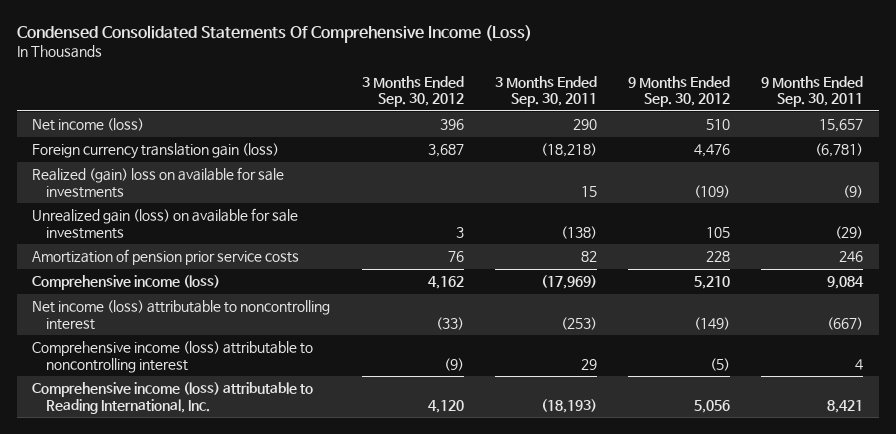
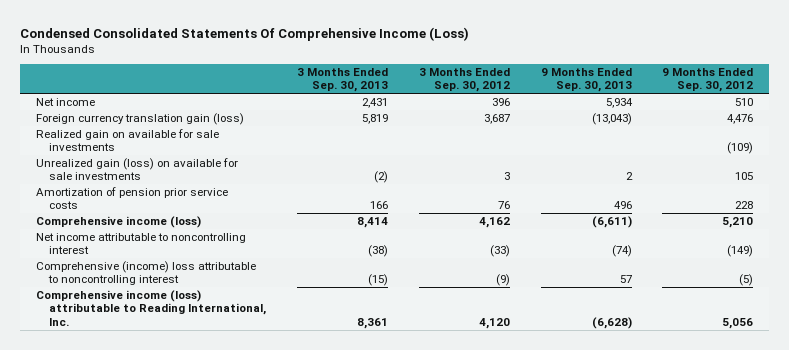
[494,75,597,108] 3 Months Ended Sep. 30, 2011 -> none
[761,75,864,108] 9 Months Ended Sep. 30, 2011 -> none
none -> [296,68,388,93] 3 Months Ended Sep. 30, 2013
none -> [540,68,632,93] 9 Months Ended Sep. 30, 2013
[32,118,145,132] Net income (loss) -> [35,98,95,107] Net income
[32,167,285,198] Realized (gain) loss on available for sale investments -> [35,129,219,152] Realized gain on available for sale investments
[32,300,331,330] Net income (loss) attributable to noncontrolling interest -> [35,233,246,255] Net income attributable to noncontrolling interest
[32,341,314,373] Comprehensive income (loss) attributable to noncontrolling interest -> [35,261,256,286] Comprehensive (income) loss attributable to noncontrolling interest

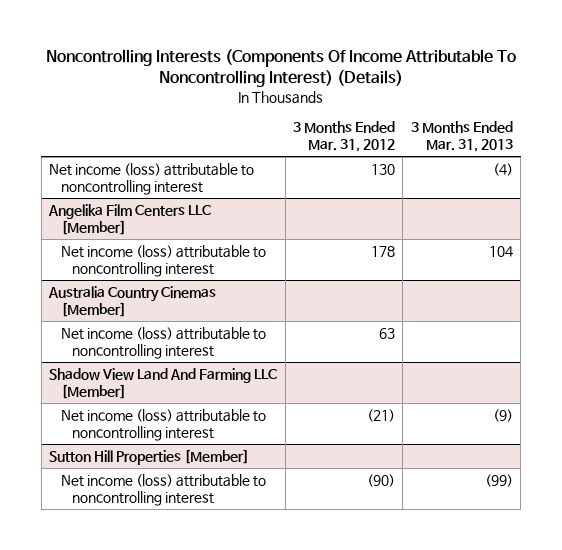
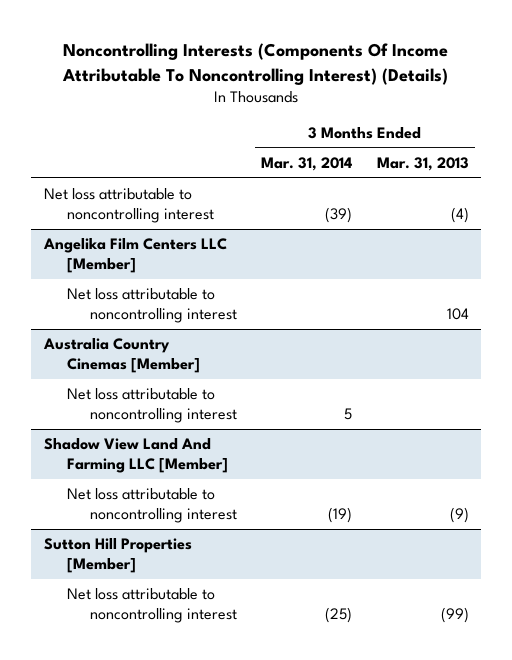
[293,120,396,153] 3 Months Ended Mar. 31, 2012 -> none
none -> [261,157,353,172] Mar. 31, 2014
[49,162,255,196] Net income (loss) attributable to noncontrolling interest -> [43,188,214,223] Net loss attributable to noncontrolling interest
[60,244,266,278] Net income (loss) attributable to noncontrolling interest -> [66,288,237,323] Net loss attributable to noncontrolling interest
[60,326,266,360] Net income (loss) attributable to noncontrolling interest -> [66,388,237,423] Net loss attributable to noncontrolling interest
[60,408,266,442] Net income (loss) attributable to noncontrolling interest -> [66,488,237,523] Net loss attributable to noncontrolling interest
[60,473,266,507] Net income (loss) attributable to noncontrolling interest -> [66,588,237,623] Net loss attributable to noncontrolling interest

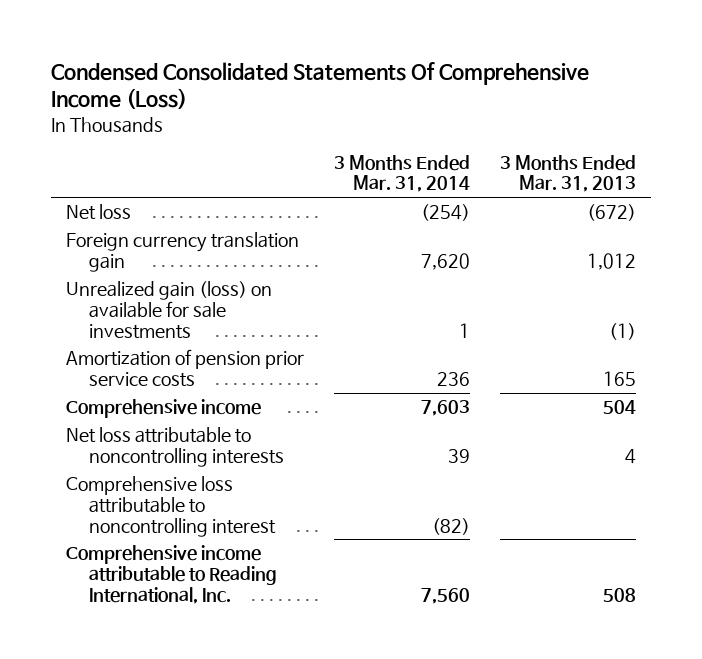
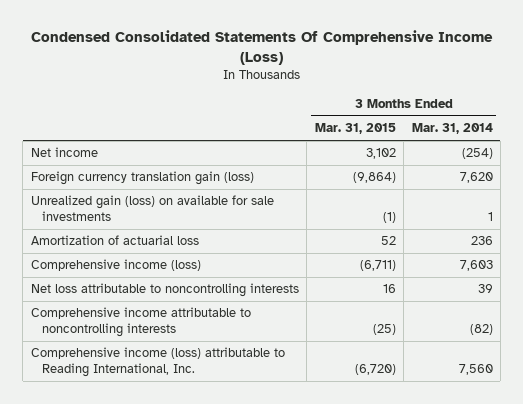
[500,154,637,193] 3 Months Ended Mar. 31, 2013 -> none
none -> [314,123,396,135] Mar. 31, 2015
[66,204,132,221] Net loss -> [30,147,98,158] Net income
[66,232,300,273] Foreign currency translation gain -> [30,171,254,186] Foreign currency translation gain (loss)
[66,349,305,388] Amortization of pension prior service costs -> [30,235,199,246] Amortization of actuarial loss
[66,399,262,419] Comprehensive income -> [30,259,201,272] Comprehensive income (loss)
[66,476,276,537] Comprehensive loss attributable to noncontrolling interest -> [30,307,251,338] Comprehensive income attributable to noncontrolling interests
[66,545,277,604] Comprehensive income attributable to Reading International, Inc. -> [30,347,285,378] Comprehensive income (loss) attributable to Reading International, Inc.

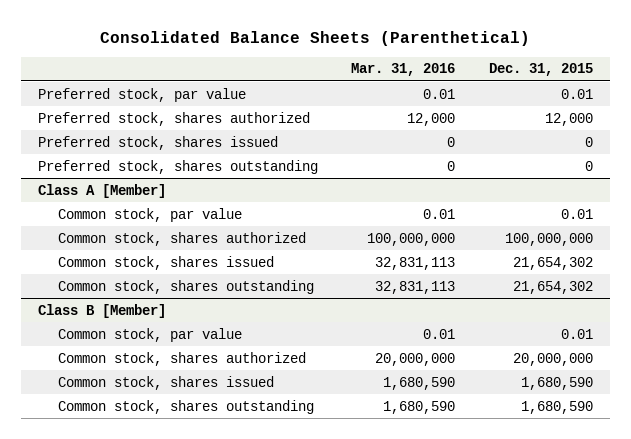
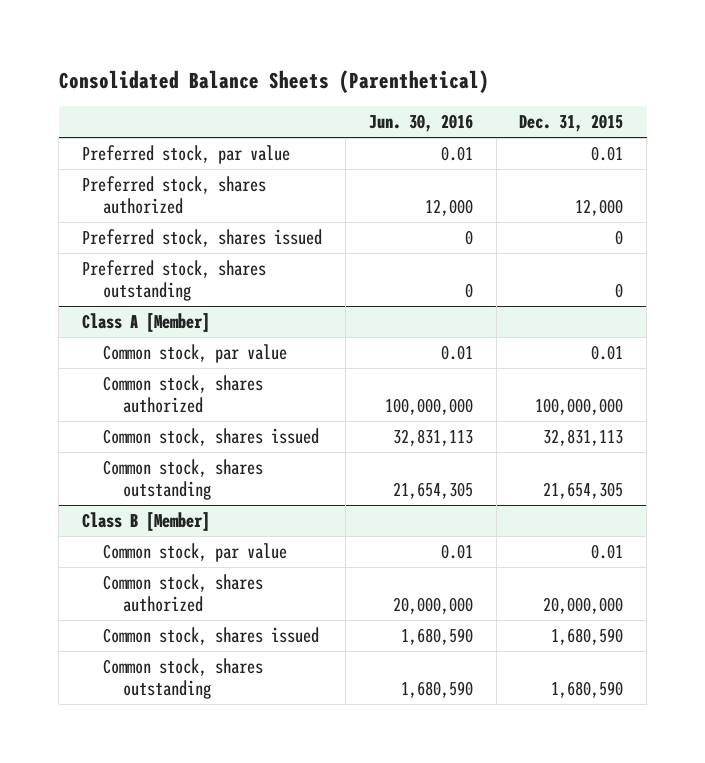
[351,63,456,77] Mar. 31, 2016 -> none
none -> [368,114,473,133] Jun. 30, 2016
[512,256,593,270] 21,654,302 -> [543,428,624,446] 32,831,113
[512,280,593,294] 21,654,302 -> [543,482,624,500] 21,654,305

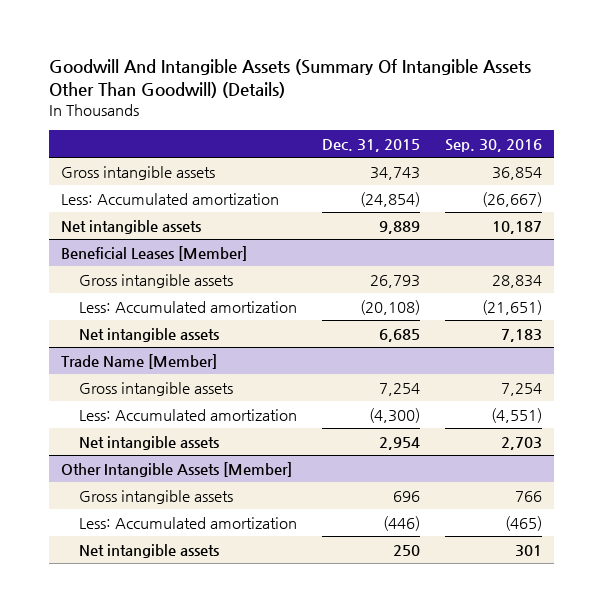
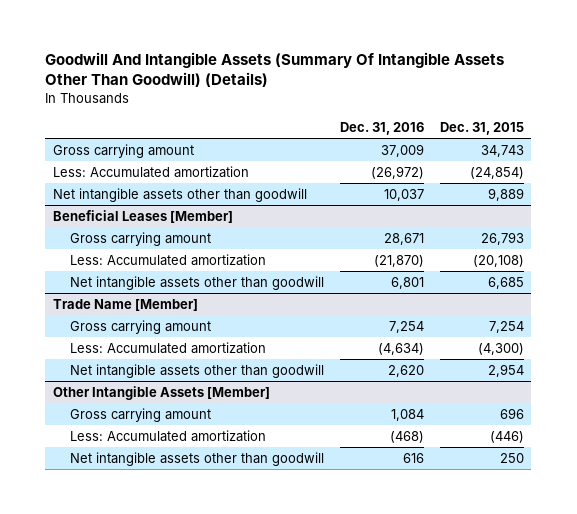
[444,138,542,152] Sep. 30, 2016 -> none
none -> [339,121,424,135] Dec. 31, 2016
[61,165,216,180] Gross intangible assets -> [52,143,194,158] Gross carrying amount
[61,219,202,234] Net intangible assets -> [52,187,307,202] Net intangible assets other than goodwill
[79,273,234,288] Gross intangible assets -> [69,231,211,246] Gross carrying amount
[79,327,220,342] Net intangible assets -> [69,275,324,290] Net intangible assets other than goodwill
[79,381,234,396] Gross intangible assets -> [69,319,211,334] Gross carrying amount
[79,435,220,450] Net intangible assets -> [69,363,324,378] Net intangible assets other than goodwill
[79,489,234,504] Gross intangible assets -> [69,407,211,422] Gross carrying amount
[79,543,220,558] Net intangible assets -> [69,451,324,466] Net intangible assets other than goodwill

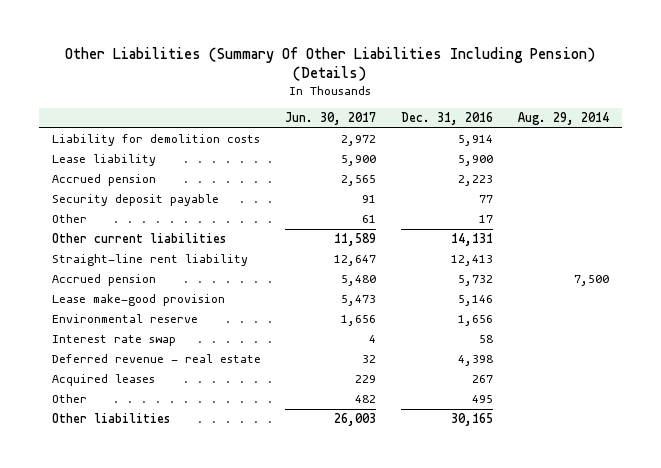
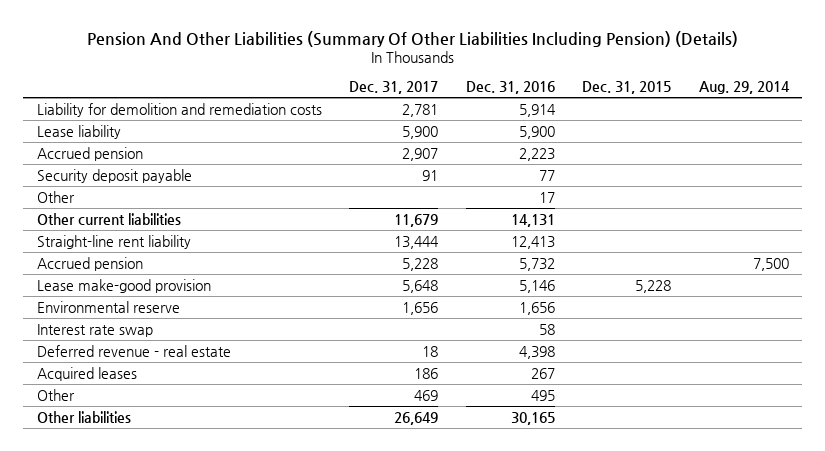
[65,46,596,82] Other Liabilities (Summary Of Other Liabilities Including Pension) (Details) -> [86,30,738,47] Pension And Other Liabilities (Summary Of Other Liabilities Including Pension) (Details)
[285,112,377,126] Jun. 30, 2017 -> none
none -> [349,80,439,94] Dec. 31, 2017
none -> [582,80,672,94] Dec. 31, 2015
[51,134,260,147] Liability for demolition costs -> [36,102,322,117] Liability for demolition and remediation costs

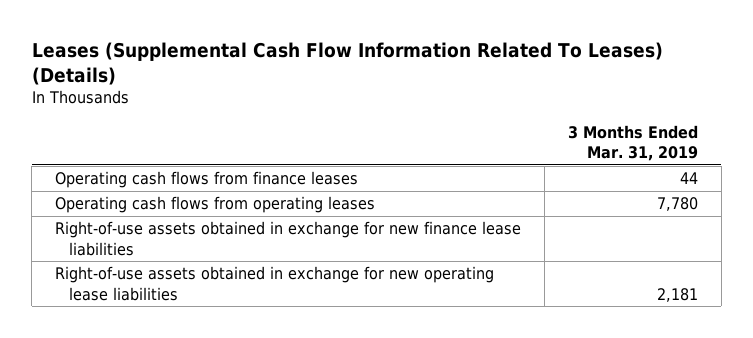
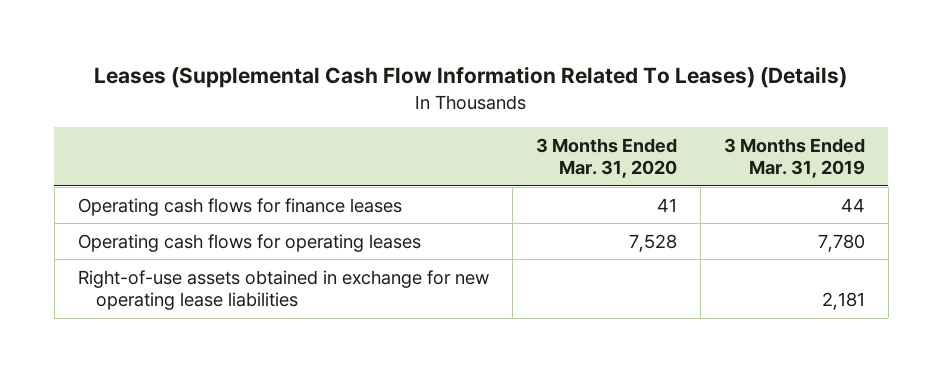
none -> [535,138,677,179] 3 Months Ended Mar. 31, 2020
[55,221,522,256] Right-of-use assets obtained in exchange for new finance lease liabilities -> none
[55,171,359,189] Operating cash flows from finance leases -> [77,197,402,216] Operating cash flows for finance leases
[55,196,376,214] Operating cash flows from operating leases -> [77,233,421,252] Operating cash flows for operating leases

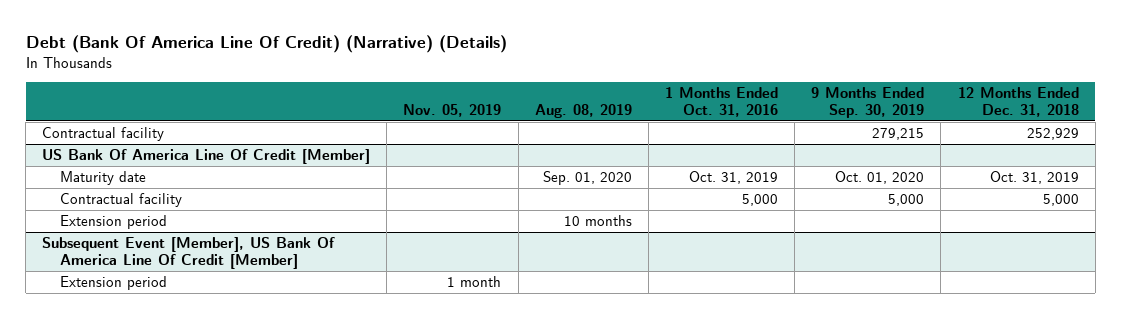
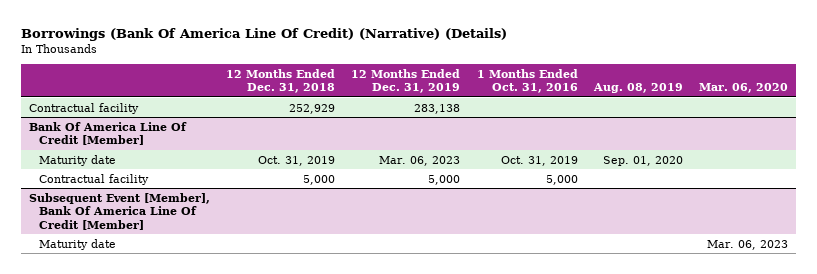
[25,35,507,54] Debt (Bank Of America Line Of Credit) (Narrative) (Details) -> [20,28,507,42] Borrowings (Bank Of America Line Of Credit) (Narrative) (Details)
[403,104,502,118] Nov. 05, 2019 -> none
[811,87,925,119] 9 Months Ended Sep. 30, 2019 -> none
none -> [351,68,461,94] 12 Months Ended Dec. 31, 2019
none -> [699,83,789,94] Mar. 06, 2020
[42,149,371,165] US Bank Of America Line Of Credit [Member] -> [28,121,187,146] Bank Of America Line Of Credit [Member]
[60,215,168,230] Extension period -> none
[60,276,168,291] Extension period -> none
[42,237,336,269] Subsequent Event [Member], US Bank Of America Line Of Credit [Member] -> [28,192,210,231] Subsequent Event [Member], Bank Of America Line Of Credit [Member]
none -> [39,238,117,250] Maturity date

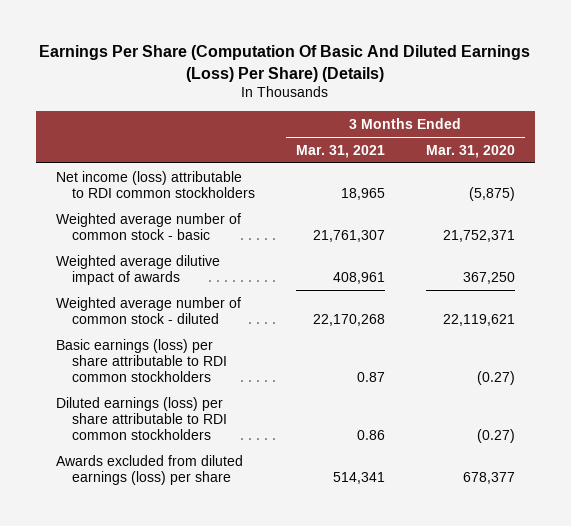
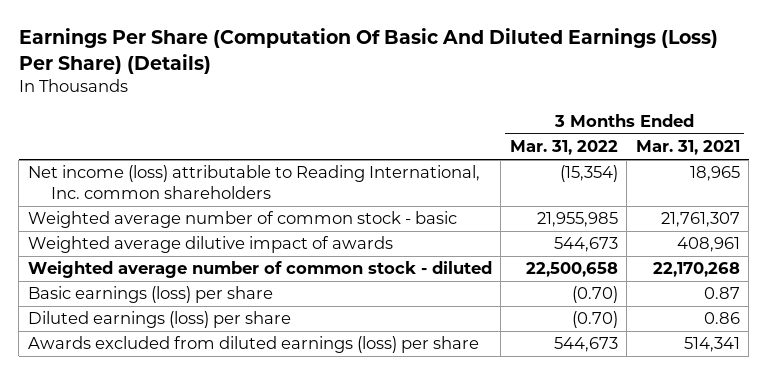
[425,144,515,158] Mar. 31, 2020 -> none
none -> [509,140,618,156] Mar. 31, 2022
[56,170,256,198] Net income (loss) attributable to RDI common stockholders -> [27,165,480,199] Net income (loss) attributable to Reading International, Inc. common shareholders
[56,338,228,383] Basic earnings (loss) per share attributable to RDI common stockholders -> [27,286,273,304] Basic earnings (loss) per share
[56,396,228,441] Diluted earnings (loss) per share attributable to RDI common stockholders -> [27,311,291,329] Diluted earnings (loss) per share

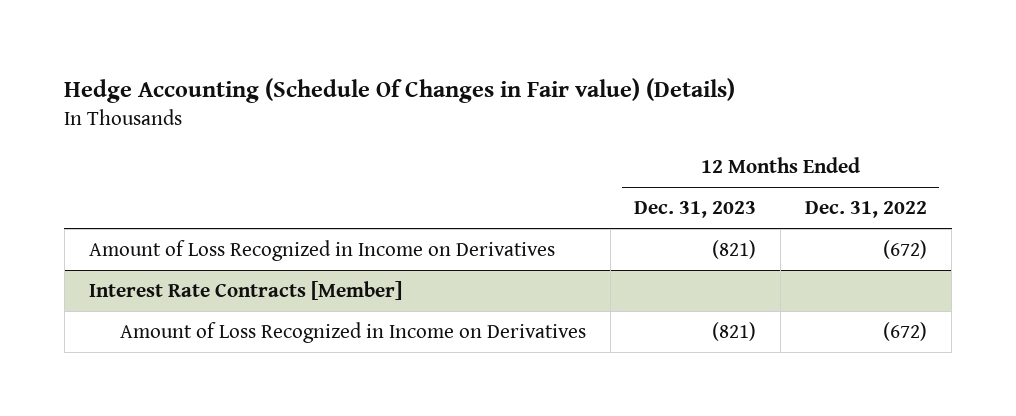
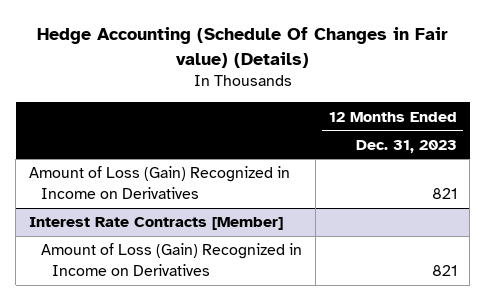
[805,201,928,219] Dec. 31, 2022 -> none
[88,240,555,262] Amount of Loss Recognized in Income on Derivatives -> [29,166,291,199] Amount of Loss (Gain) Recognized in Income on Derivatives
[712,240,757,260] (821) -> [431,187,457,199] 821
[119,322,586,344] Amount of Loss Recognized in Income on Derivatives -> [40,243,302,276] Amount of Loss (Gain) Recognized in Income on Derivatives
[712,322,757,342] (821) -> [431,264,457,276] 821

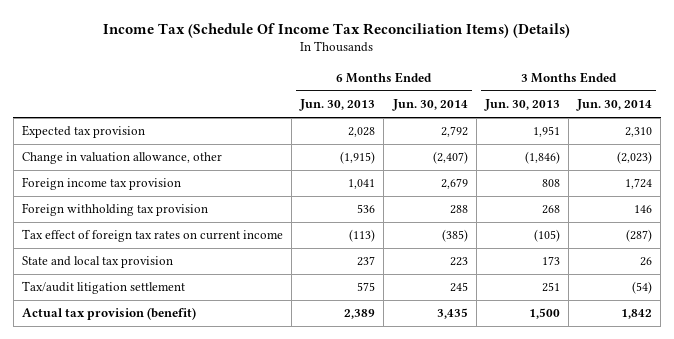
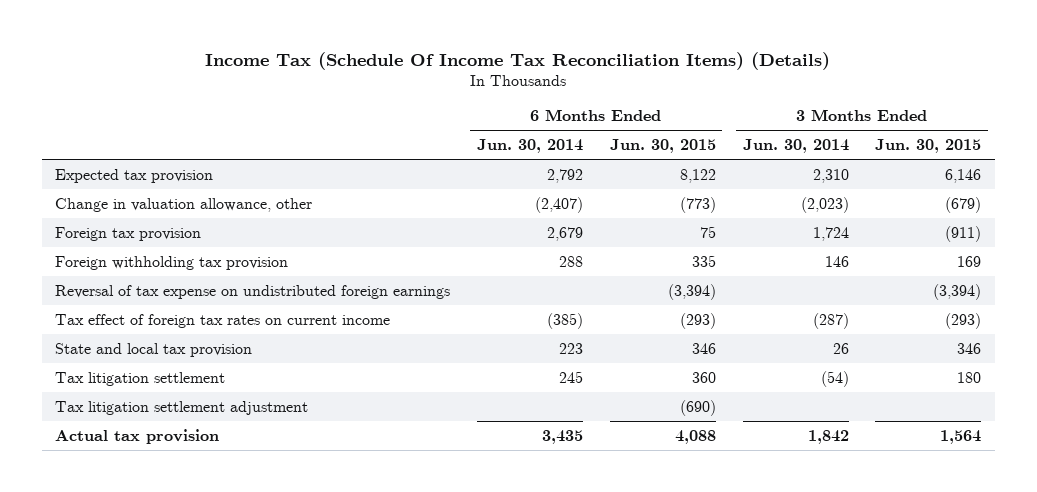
[299,99,376,112] Jun. 30, 2013 -> none
[483,99,560,112] Jun. 30, 2013 -> none
none -> [609,139,716,154] Jun. 30, 2015
none -> [875,139,982,154] Jun. 30, 2015
[21,177,181,191] Foreign income tax provision -> [55,226,202,241] Foreign tax provision
none -> [55,284,451,299] Reversal of tax expense on undistributed foreign earnings
[21,281,185,295] Tax/audit litigation settlement -> [55,371,226,386] Tax litigation settlement
none -> [55,400,309,415] Tax litigation settlement adjustment
[21,307,196,321] Actual tax provision (benefit) -> [55,428,220,444] Actual tax provision

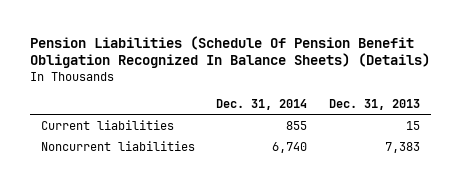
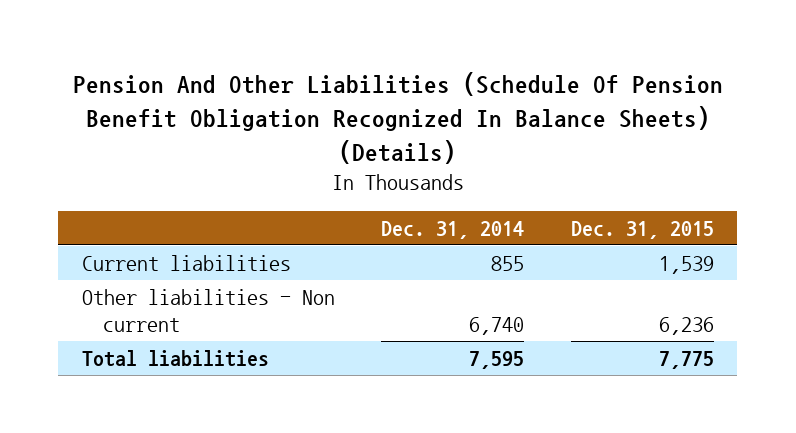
[29,35,430,69] Pension Liabilities (Schedule Of Pension Benefit Obligation Recognized In Balance Sheets) (Details) -> [72,71,723,164] Pension And Other Liabilities (Schedule Of Pension Benefit Obligation Recognized In Balance Sheets) (Details)
[329,98,421,110] Dec. 31, 2013 -> none
none -> [571,220,715,239] Dec. 31, 2015
[40,140,195,151] Noncurrent liabilities -> [81,288,335,332] Other liabilities - Non current
none -> [81,349,269,367] Total liabilities

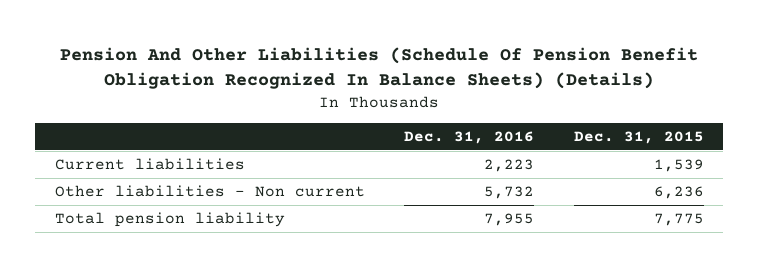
[381,220,525,239] Dec. 31, 2014 -> none
none -> [404,130,535,144] Dec. 31, 2016
[81,349,269,367] Total liabilities -> [54,212,285,228] Total pension liability

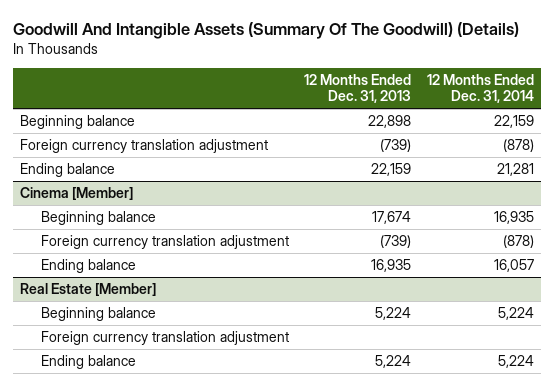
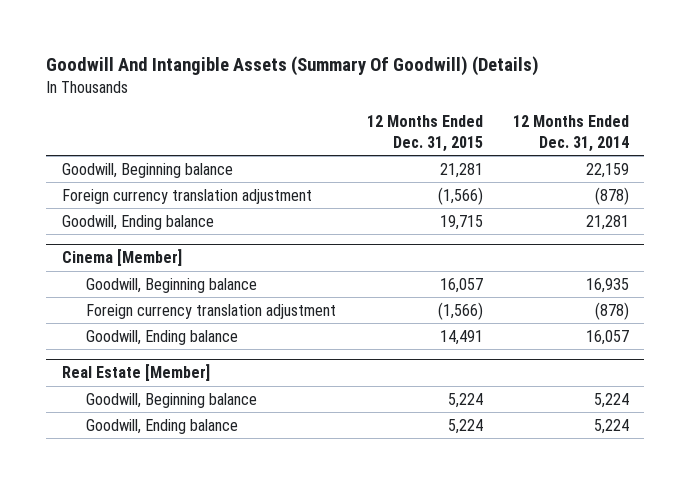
[12,21,519,39] Goodwill And Intangible Assets (Summary Of The Goodwill) (Details) -> [46,56,540,77] Goodwill And Intangible Assets (Summary Of Goodwill) (Details)
[304,74,412,104] 12 Months Ended Dec. 31, 2013 -> none
none -> [366,115,483,152] 12 Months Ended Dec. 31, 2015
[20,115,136,130] Beginning balance -> [61,162,233,178] Goodwill, Beginning balance
[20,163,116,178] Ending balance -> [61,214,214,230] Goodwill, Ending balance
[41,211,157,226] Beginning balance -> [86,277,258,293] Goodwill, Beginning balance
[41,259,137,274] Ending balance -> [86,329,239,345] Goodwill, Ending balance
[41,331,290,346] Foreign currency translation adjustment -> none
[41,307,157,322] Beginning balance -> [86,392,258,408] Goodwill, Beginning balance
[41,355,137,370] Ending balance -> [86,418,239,434] Goodwill, Ending balance

